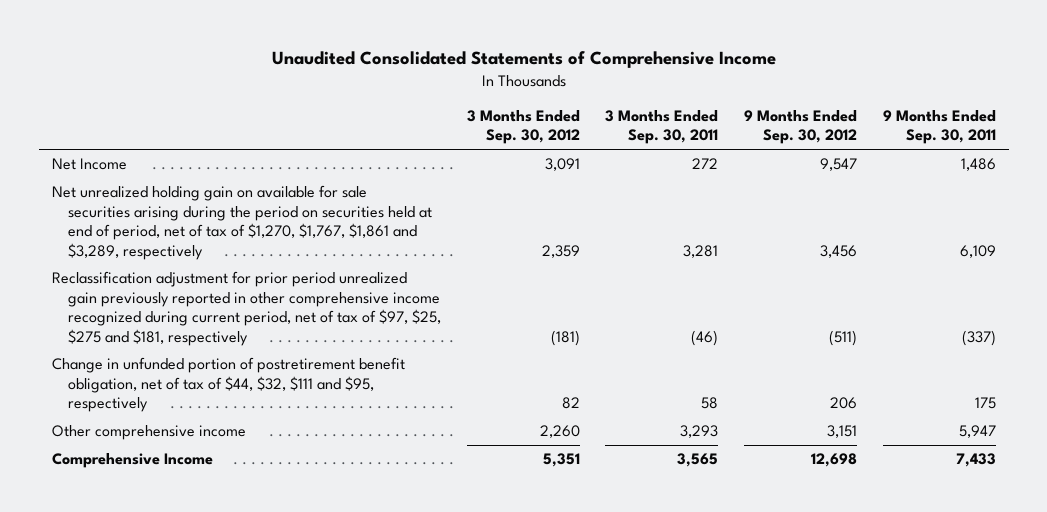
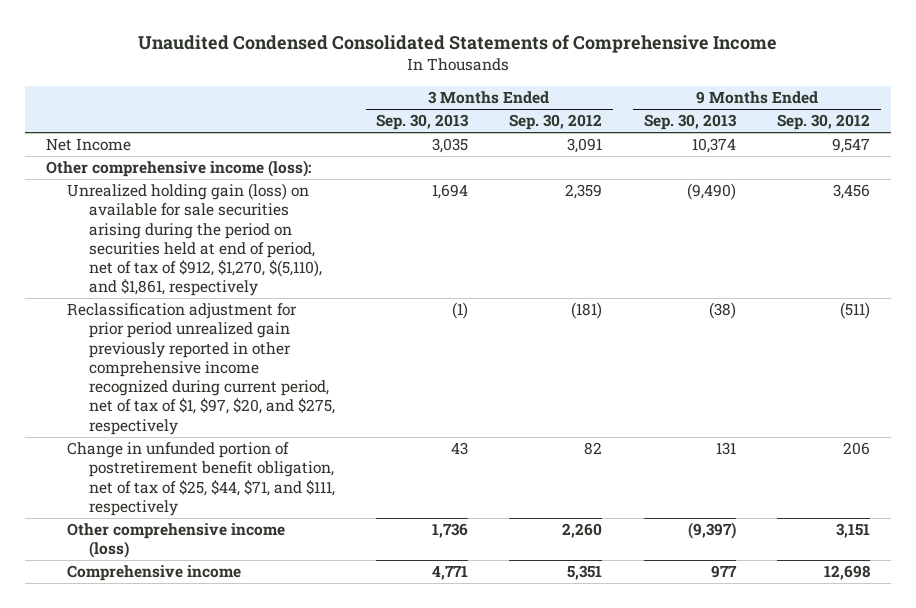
[271,50,776,68] Unaudited Consolidated Statements of Comprehensive Income -> [137,35,777,54] Unaudited Condensed Consolidated Statements of Comprehensive Income
[605,110,719,145] 3 Months Ended Sep. 30, 2011 -> none
[882,110,996,145] 9 Months Ended Sep. 30, 2011 -> none
none -> [376,114,470,131] Sep. 30, 2013
none -> [643,114,737,131] Sep. 30, 2013
none -> [45,160,311,178] Other comprehensive income (loss):
[51,185,433,260] Net unrealized holding gain on available for sale securities arising during the period on securities held at end of period, net of tax of $1,270, $1,767, $1,861 and $3,289, respectively -> [67,183,322,297] Unrealized holding gain (loss) on available for sale securities arising during the period on securities held at end of period, net of tax of $912, $1,270, $(5,110), and $1,861, respectively
[51,271,442,346] Reclassification adjustment for prior period unrealized gain previously reported in other comprehensive income recognized during current period, net of tax of $97, $25, $275 and $181, respectively -> [67,303,335,435] Reclassification adjustment for prior period unrealized gain previously reported in other comprehensive income recognized during current period, net of tax of $1, $97, $20, and $275, respectively
[51,357,405,413] Change in unfunded portion of postretirement benefit obligation, net of tax of $44, $32, $111 and $95, respectively -> [67,442,335,516] Change in unfunded portion of postretirement benefit obligation, net of tax of $25, $44, $71, and $111, respectively
[51,425,246,441] Other comprehensive income -> [67,523,286,559] Other comprehensive income (loss)
[51,453,213,469] Comprehensive Income -> [67,565,242,582] Comprehensive income

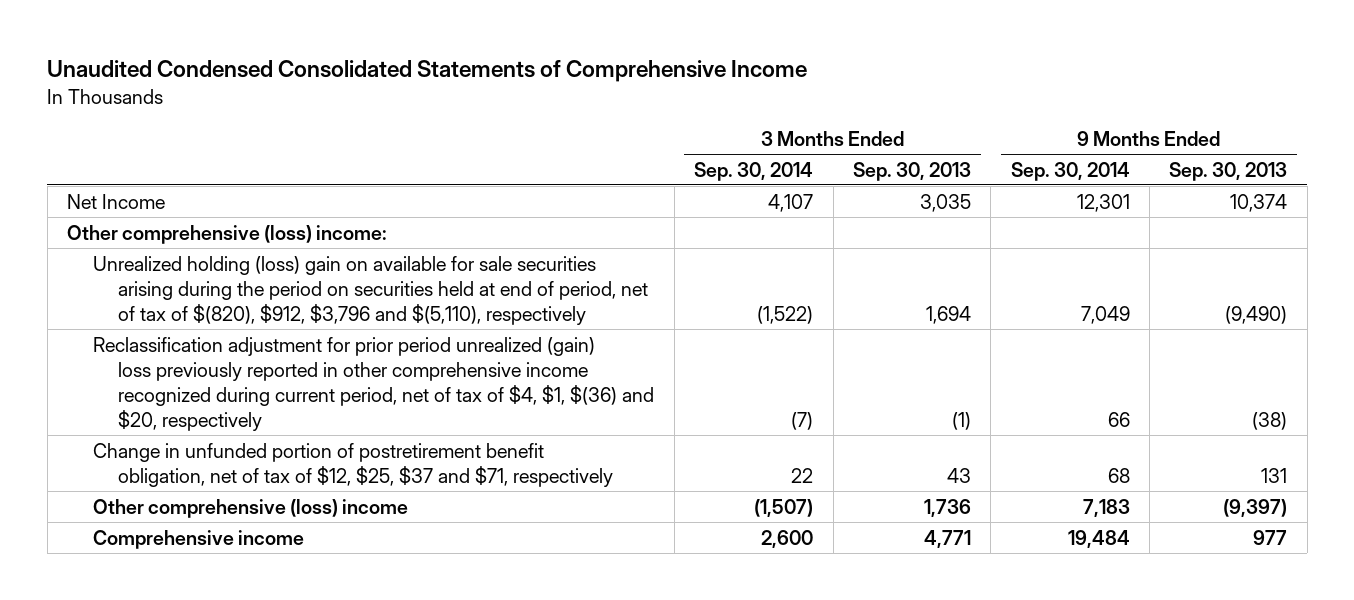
[509,114,603,131] Sep. 30, 2012 -> none
[777,114,871,131] Sep. 30, 2012 -> none
none -> [694,161,814,181] Sep. 30, 2014
none -> [1010,161,1130,181] Sep. 30, 2014
[45,160,311,178] Other comprehensive income (loss): -> [66,224,387,244] Other comprehensive (loss) income:
[67,183,322,297] Unrealized holding gain (loss) on available for sale securities arising during the period on securities held at end of period, net of tax of $912, $1,270, $(5,110), and $1,861, respectively -> [92,255,649,325] Unrealized holding (loss) gain on available for sale securities arising during the period on securities held at end of period, net of tax of $(820), $912, $3,796 and $(5,110), respectively
[67,303,335,435] Reclassification adjustment for prior period unrealized gain previously reported in other comprehensive income recognized during current period, net of tax of $1, $97, $20, and $275, respectively -> [92,336,655,431] Reclassification adjustment for prior period unrealized (gain) loss previously reported in other comprehensive income recognized during current period, net of tax of $4, $1, $(36) and $20, respectively
[67,442,335,516] Change in unfunded portion of postretirement benefit obligation, net of tax of $25, $44, $71, and $111, respectively -> [92,442,614,487] Change in unfunded portion of postretirement benefit obligation, net of tax of $12, $25, $37 and $71, respectively
[67,523,286,559] Other comprehensive income (loss) -> [92,498,408,518] Other comprehensive (loss) income

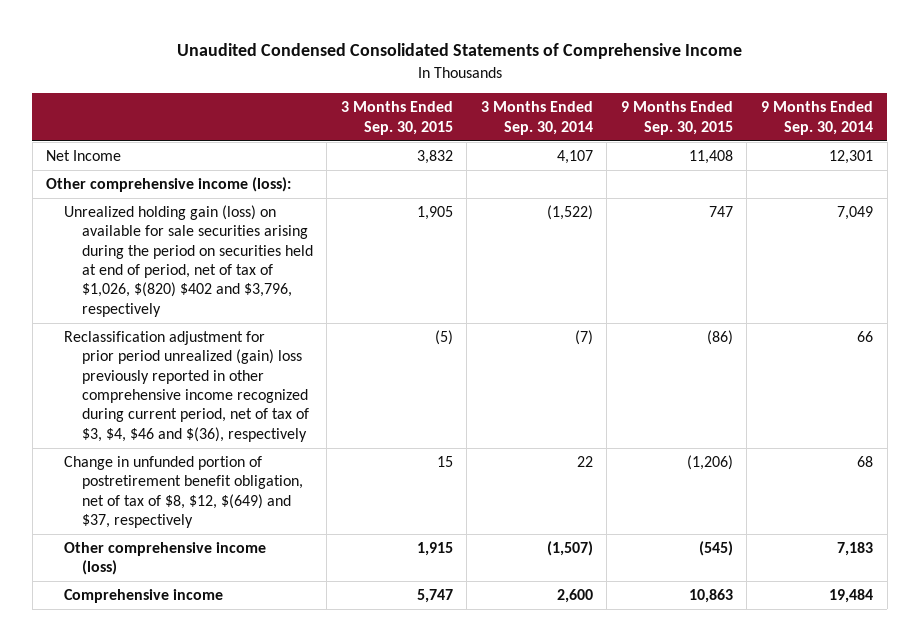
[852,161,971,181] Sep. 30, 2013 -> none
[1169,161,1288,181] Sep. 30, 2013 -> none
none -> [340,101,453,135] 3 Months Ended Sep. 30, 2015
none -> [620,101,733,135] 9 Months Ended Sep. 30, 2015
[66,224,387,244] Other comprehensive (loss) income: -> [46,177,292,193] Other comprehensive income (loss):
[92,255,649,325] Unrealized holding (loss) gain on available for sale securities arising during the period on securities held at end of period, net of tax of $(820), $912, $3,796 and $(5,110), respectively -> [63,205,313,317] Unrealized holding gain (loss) on available for sale securities arising during the period on securities held at end of period, net of tax of $1,026, $(820) $402 and $3,796, respectively
[92,336,655,431] Reclassification adjustment for prior period unrealized (gain) loss previously reported in other comprehensive income recognized during current period, net of tax of $4, $1, $(36) and $20, respectively -> [63,331,309,442] Reclassification adjustment for prior period unrealized (gain) loss previously reported in other comprehensive income recognized during current period, net of tax of $3, $4, $46 and $(36), respectively
[92,442,614,487] Change in unfunded portion of postretirement benefit obligation, net of tax of $12, $25, $37 and $71, respectively -> [63,456,303,529] Change in unfunded portion of postretirement benefit obligation, net of tax of $8, $12, $(649) and $37, respectively
[92,498,408,518] Other comprehensive (loss) income -> [63,542,266,576] Other comprehensive income (loss)

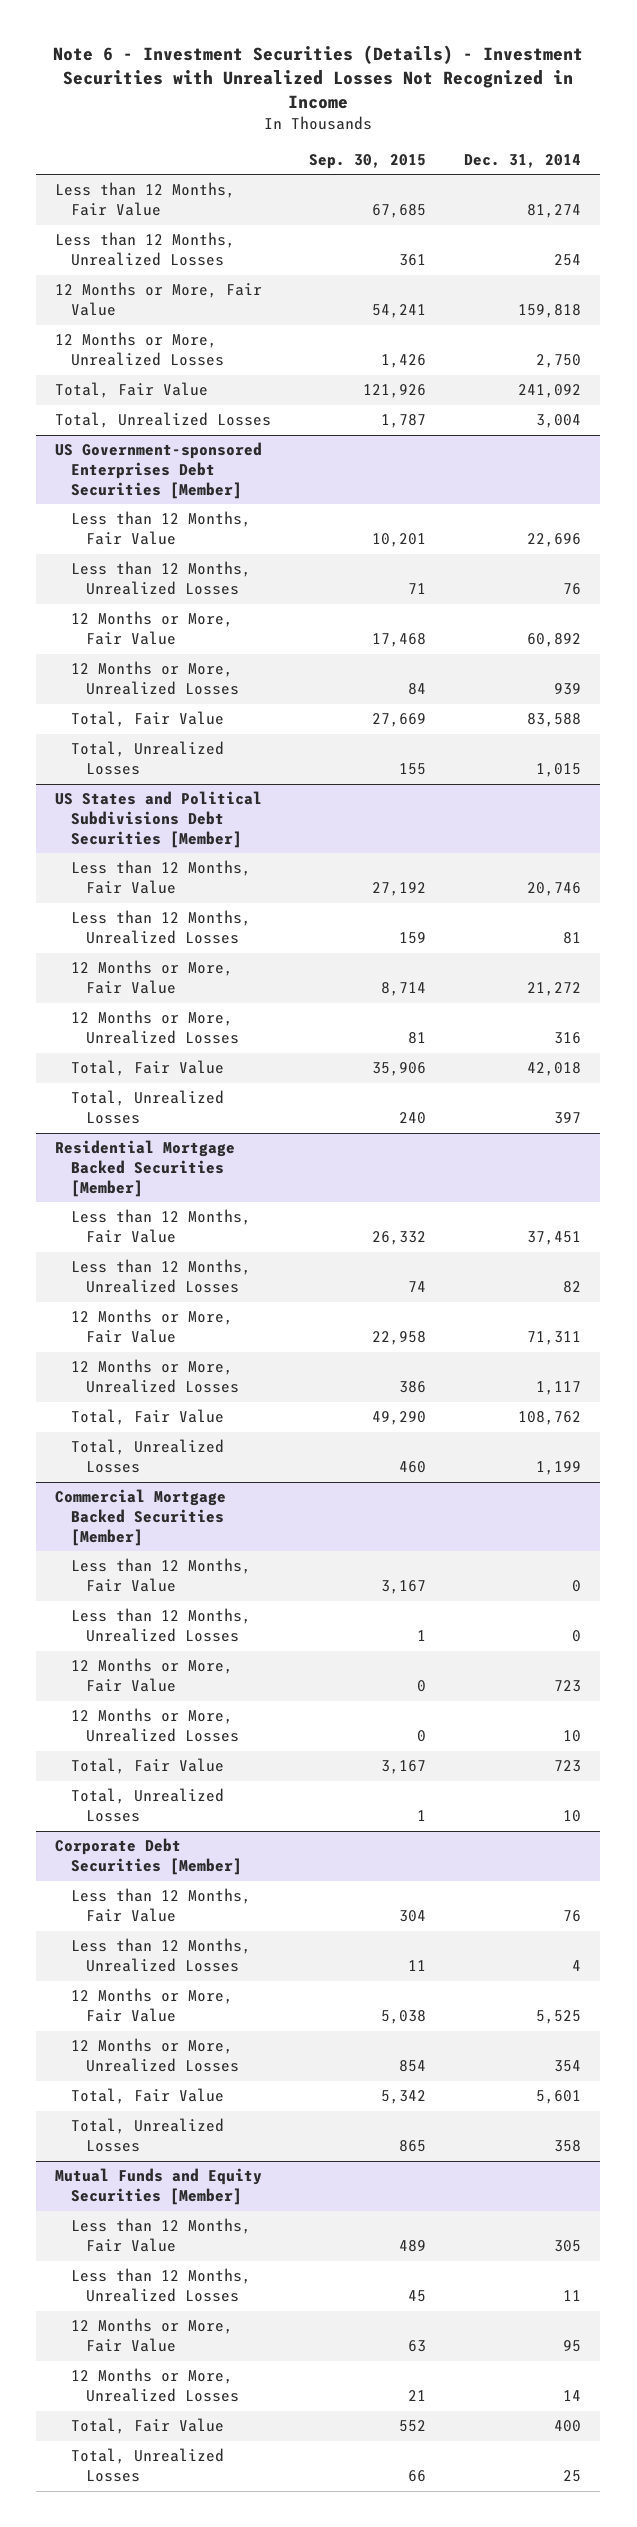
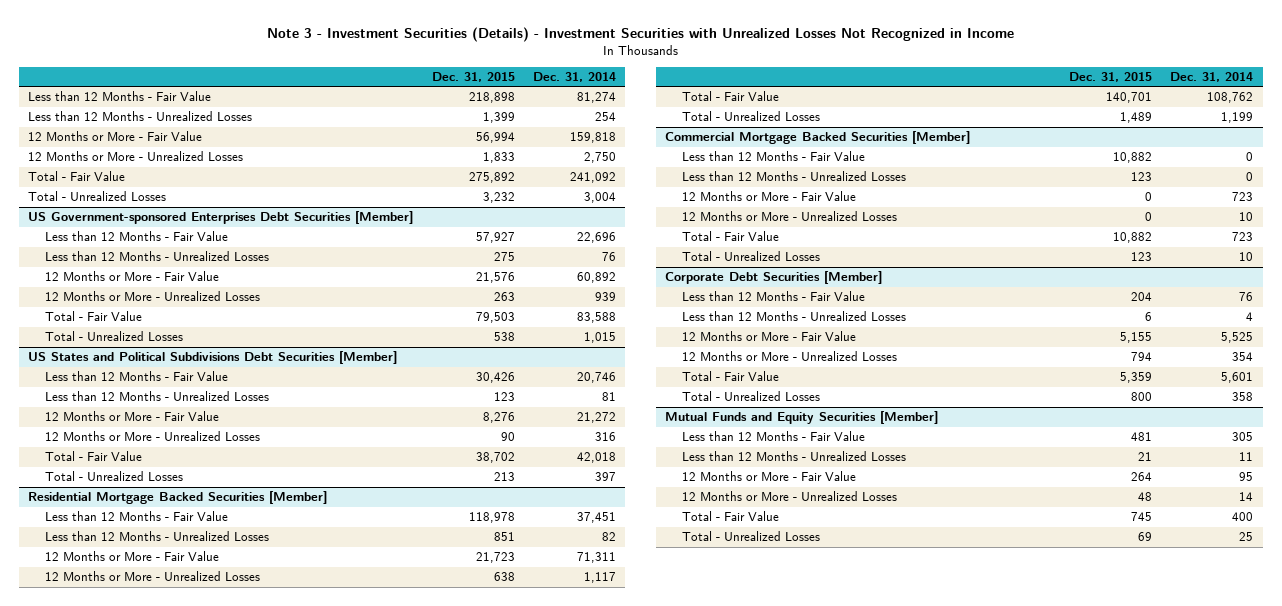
[53,45,584,110] Note 6 - Investment Securities (Details) - Investment Securities with Unrealized Losses Not Recognized in Income -> [266,27,1014,43] Note 3 - Investment Securities (Details) - Investment Securities with Unrealized Losses Not Recognized in Income
[309,153,427,169] Sep. 30, 2015 -> none
none -> [431,71,515,82] Dec. 31, 2015
[55,182,236,217] Less than 12 Months, Fair Value -> [28,91,212,102] Less than 12 Months - Fair Value
[55,232,236,267] Less than 12 Months, Unrealized Losses -> [28,111,253,122] Less than 12 Months - Unrealized Losses
[55,282,263,317] 12 Months or More, Fair Value -> [28,131,203,142] 12 Months or More - Fair Value
[55,332,224,367] 12 Months or More, Unrealized Losses -> [28,151,244,162] 12 Months or More - Unrealized Losses
[55,382,209,399] Total, Fair Value -> [28,171,126,182] Total - Fair Value
[55,412,272,429] Total, Unrealized Losses -> [28,191,167,202] Total - Unrealized Losses
[70,511,251,546] Less than 12 Months, Fair Value -> [44,231,228,242] Less than 12 Months - Fair Value
[70,561,251,596] Less than 12 Months, Unrealized Losses -> [44,251,269,262] Less than 12 Months - Unrealized Losses
[70,611,233,646] 12 Months or More, Fair Value -> [44,271,219,282] 12 Months or More - Fair Value
[70,661,240,696] 12 Months or More, Unrealized Losses -> [44,291,260,302] 12 Months or More - Unrealized Losses
[70,711,224,728] Total, Fair Value -> [44,311,142,322] Total - Fair Value
[70,741,224,776] Total, Unrealized Losses -> [44,331,183,342] Total - Unrealized Losses
[70,860,251,895] Less than 12 Months, Fair Value -> [44,371,228,382] Less than 12 Months - Fair Value
[70,910,251,945] Less than 12 Months, Unrealized Losses -> [44,391,269,402] Less than 12 Months - Unrealized Losses
[70,960,233,995] 12 Months or More, Fair Value -> [44,411,219,422] 12 Months or More - Fair Value
[70,1010,240,1045] 12 Months or More, Unrealized Losses -> [44,431,260,442] 12 Months or More - Unrealized Losses
[70,1060,224,1077] Total, Fair Value -> [44,451,142,462] Total - Fair Value
[70,1090,224,1125] Total, Unrealized Losses -> [44,471,183,482] Total - Unrealized Losses
[70,1209,251,1244] Less than 12 Months, Fair Value -> [44,511,228,522] Less than 12 Months - Fair Value
[70,1259,251,1294] Less than 12 Months, Unrealized Losses -> [44,531,269,542] Less than 12 Months - Unrealized Losses
[70,1309,233,1344] 12 Months or More, Fair Value -> [44,551,219,562] 12 Months or More - Fair Value
[70,1359,240,1394] 12 Months or More, Unrealized Losses -> [44,571,260,582] 12 Months or More - Unrealized Losses
[70,1409,224,1426] Total, Fair Value -> [681,91,779,102] Total - Fair Value
[70,1439,224,1474] Total, Unrealized Losses -> [681,111,820,122] Total - Unrealized Losses
[70,1558,251,1593] Less than 12 Months, Fair Value -> [681,151,865,162] Less than 12 Months - Fair Value
[70,1608,251,1643] Less than 12 Months, Unrealized Losses -> [681,171,906,182] Less than 12 Months - Unrealized Losses
[70,1658,233,1693] 12 Months or More, Fair Value -> [681,191,856,202] 12 Months or More - Fair Value
[70,1708,240,1743] 12 Months or More, Unrealized Losses -> [681,211,897,222] 12 Months or More - Unrealized Losses
[70,1758,224,1775] Total, Fair Value -> [681,231,779,242] Total - Fair Value
[70,1788,224,1823] Total, Unrealized Losses -> [681,251,820,262] Total - Unrealized Losses
[70,1888,251,1923] Less than 12 Months, Fair Value -> [681,291,865,302] Less than 12 Months - Fair Value
[70,1938,251,1973] Less than 12 Months, Unrealized Losses -> [681,311,906,322] Less than 12 Months - Unrealized Losses
[70,1988,233,2023] 12 Months or More, Fair Value -> [681,331,856,342] 12 Months or More - Fair Value
[70,2038,240,2073] 12 Months or More, Unrealized Losses -> [681,351,897,362] 12 Months or More - Unrealized Losses
[70,2088,224,2105] Total, Fair Value -> [681,371,779,382] Total - Fair Value
[70,2118,224,2153] Total, Unrealized Losses -> [681,391,820,402] Total - Unrealized Losses
[70,2218,251,2253] Less than 12 Months, Fair Value -> [681,431,865,442] Less than 12 Months - Fair Value
[70,2268,251,2303] Less than 12 Months, Unrealized Losses -> [681,451,906,462] Less than 12 Months - Unrealized Losses
[70,2318,233,2353] 12 Months or More, Fair Value -> [681,471,856,482] 12 Months or More - Fair Value
[70,2368,240,2403] 12 Months or More, Unrealized Losses -> [681,491,897,502] 12 Months or More - Unrealized Losses
[70,2418,224,2435] Total, Fair Value -> [681,511,779,522] Total - Fair Value
[70,2448,224,2483] Total, Unrealized Losses -> [681,531,820,542] Total - Unrealized Losses

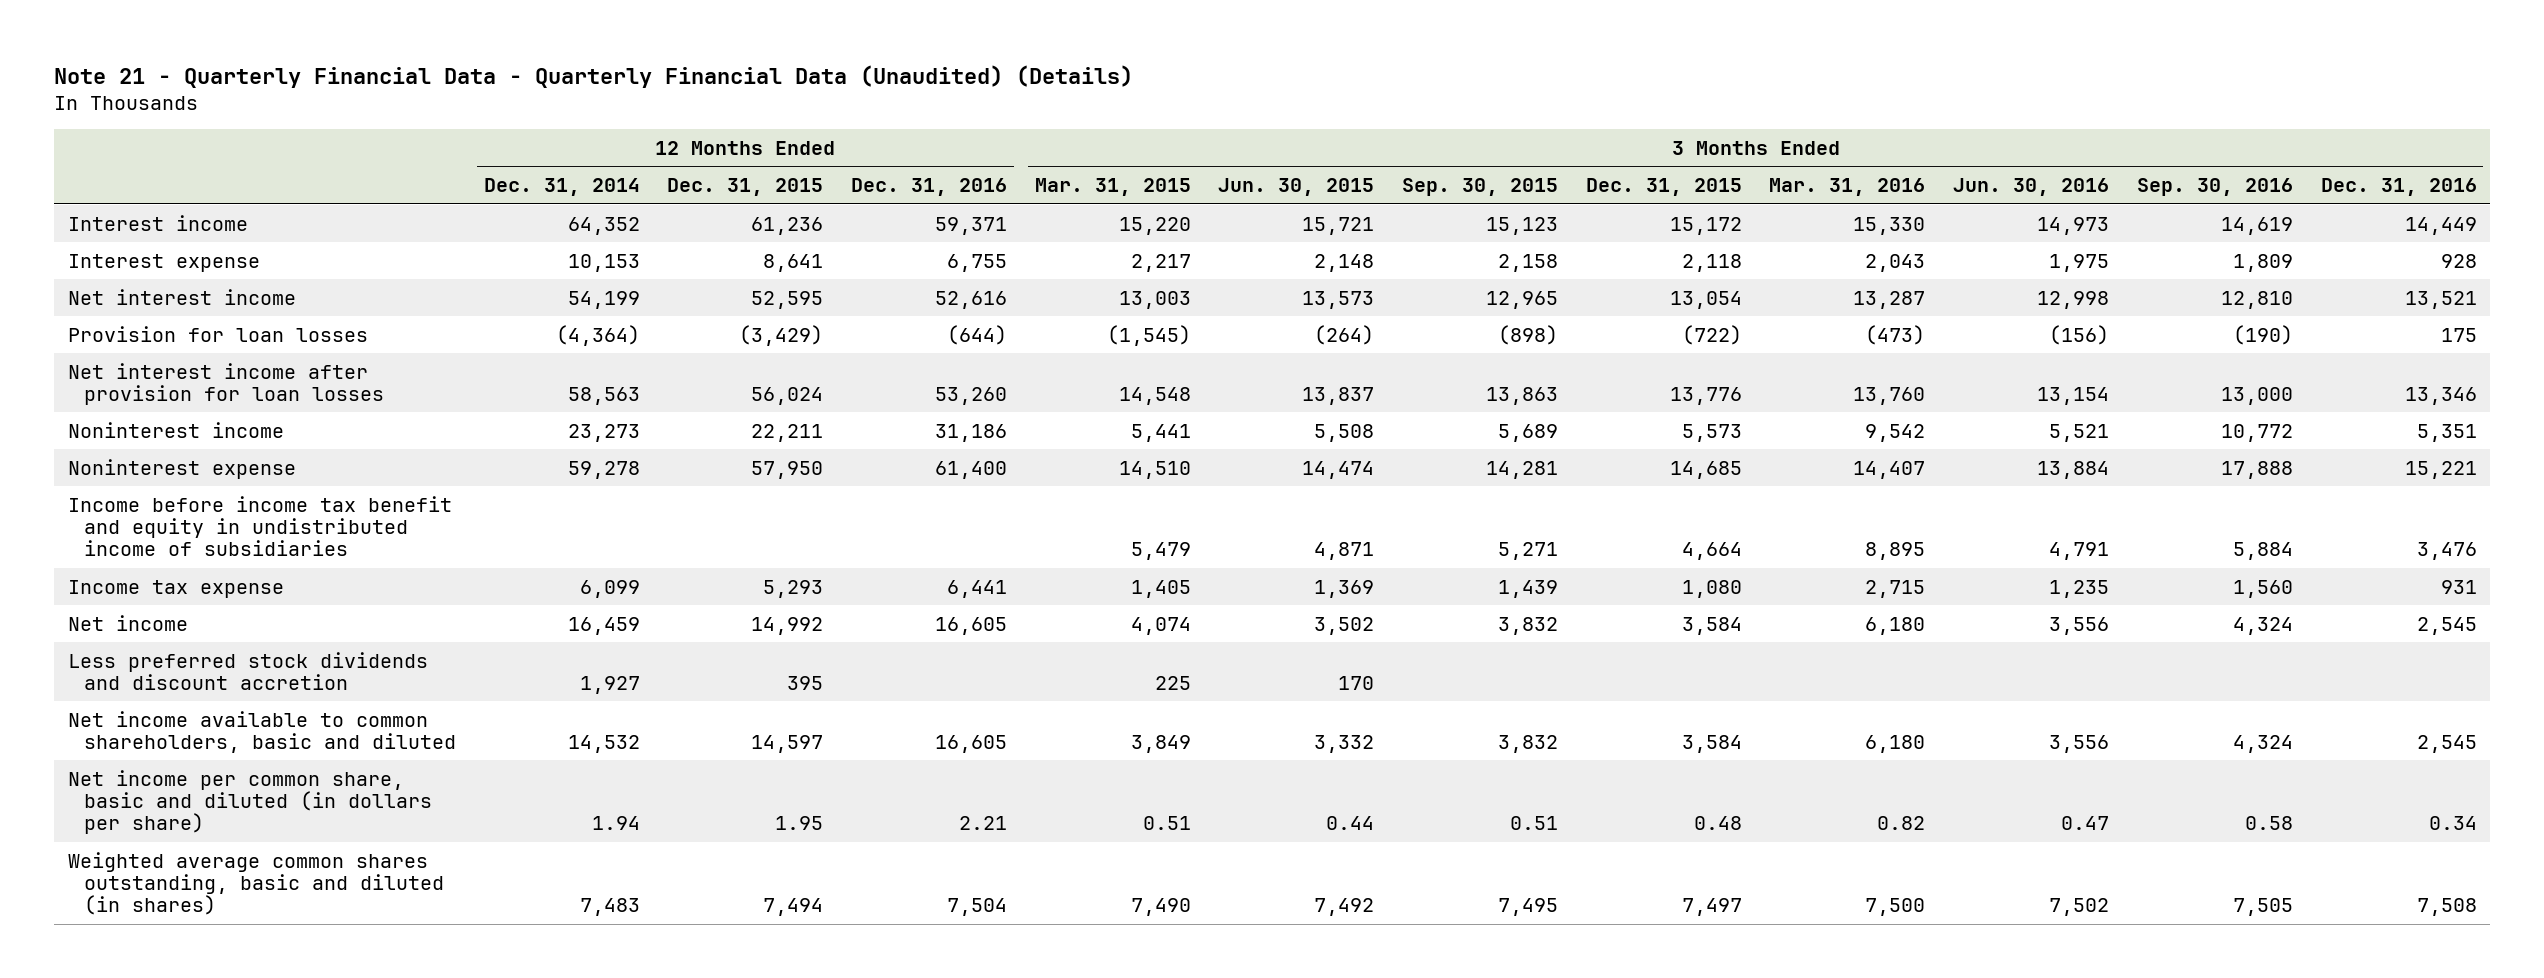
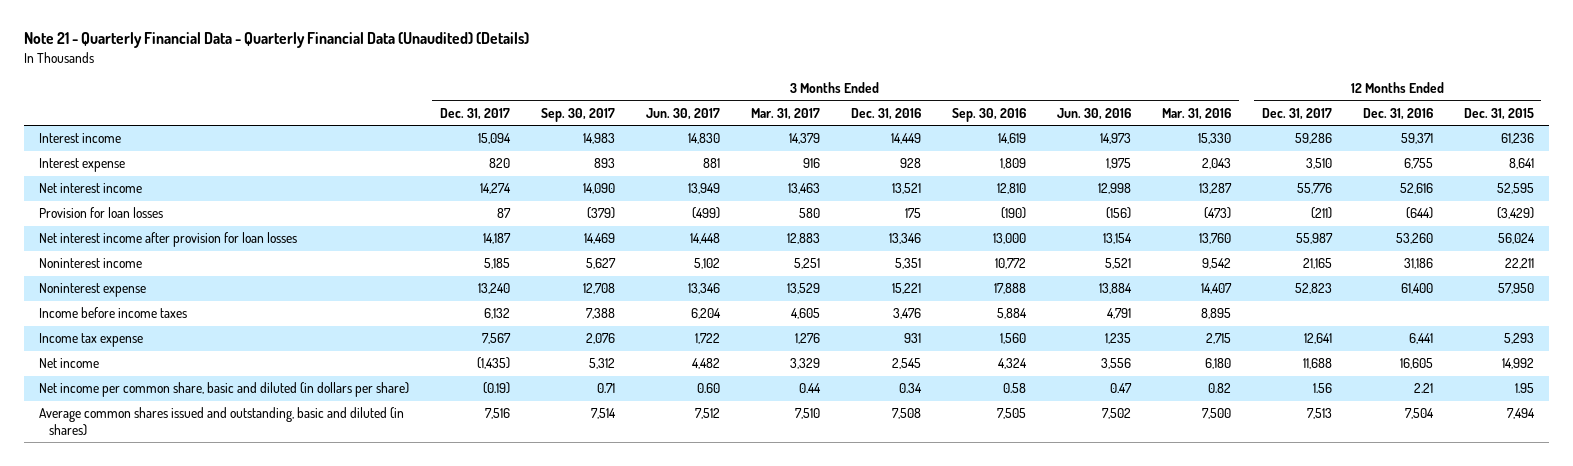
[483,178,640,197] Dec. 31, 2014 -> none
[1034,178,1191,197] Mar. 31, 2015 -> none
[1218,178,1375,197] Jun. 30, 2015 -> none
[1402,178,1559,197] Sep. 30, 2015 -> none
[1585,178,1742,197] Dec. 31, 2015 -> none
none -> [439,107,510,120] Dec. 31, 2017
none -> [540,107,615,122] Sep. 30, 2017
none -> [645,107,720,120] Jun. 30, 2017
none -> [750,107,820,120] Mar. 31, 2017
none -> [1261,107,1332,120] Dec. 31, 2017
[67,495,452,557] Income before income tax benefit and equity in undistributed income of subsidiaries -> [39,307,188,319] Income before income taxes
[67,651,428,690] Less preferred stock dividends and discount accretion -> none
[67,710,456,753] Net income available to common shareholders, basic and diluted -> none
[67,851,444,916] Weighted average common shares outstanding, basic and diluted (in shares) -> [39,407,405,436] Average common shares issued and outstanding, basic and diluted (in shares)

